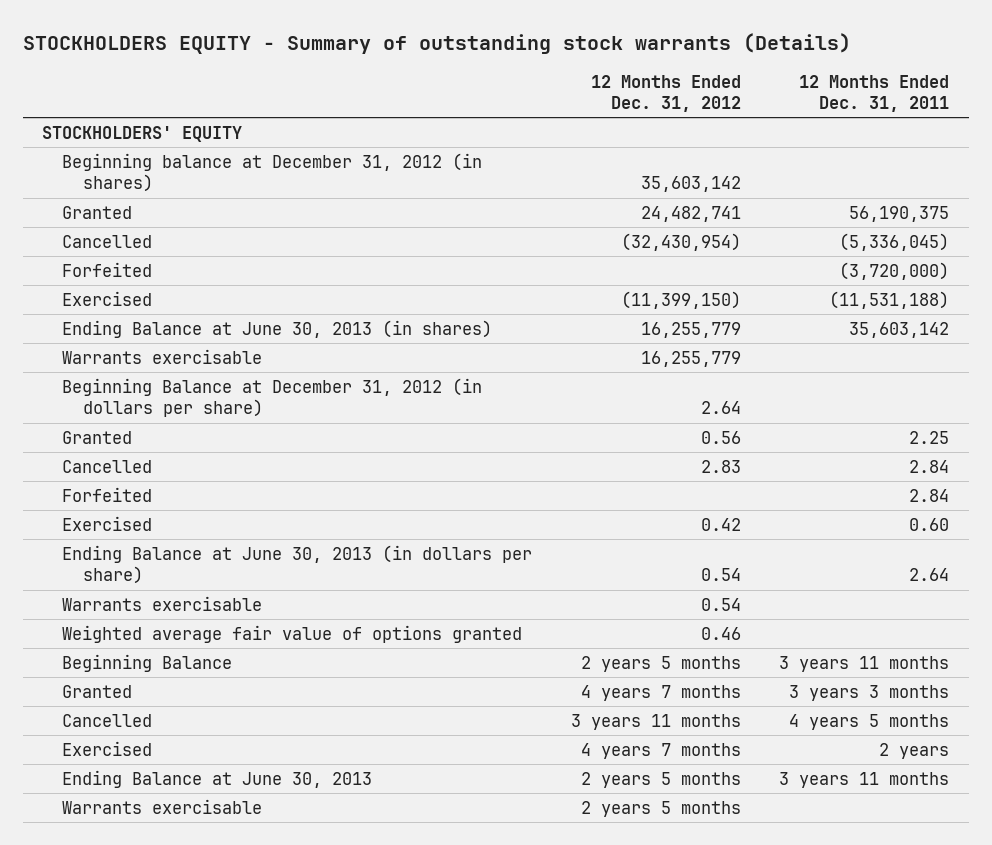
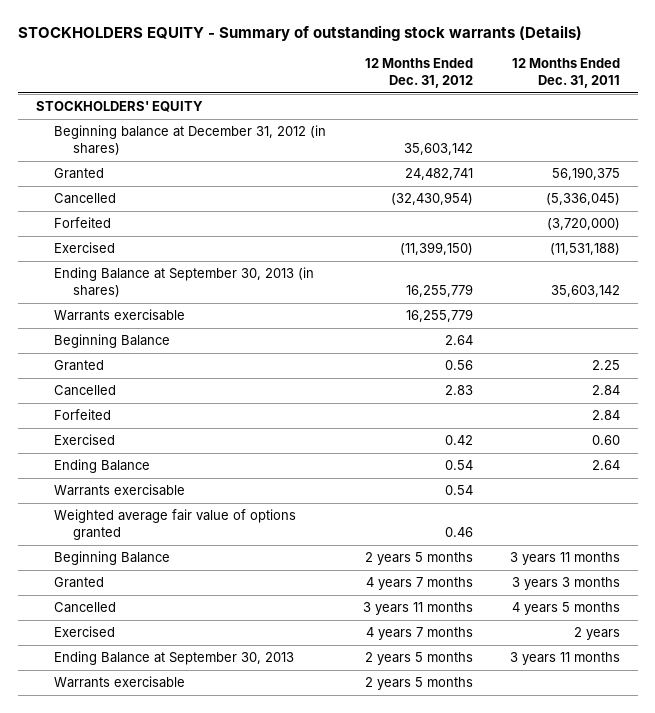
[62,319,493,338] Ending Balance at June 30, 2013 (in shares) -> [54,267,315,297] Ending Balance at September 30, 2013 (in shares)
[62,377,483,418] Beginning Balance at December 31, 2012 (in dollars per share) -> [54,334,171,349] Beginning Balance
[62,544,533,585] Ending Balance at June 30, 2013 (in dollars per share) -> [54,459,151,474] Ending Balance
[62,769,373,788] Ending Balance at June 30, 2013 -> [54,651,295,666] Ending Balance at September 30, 2013

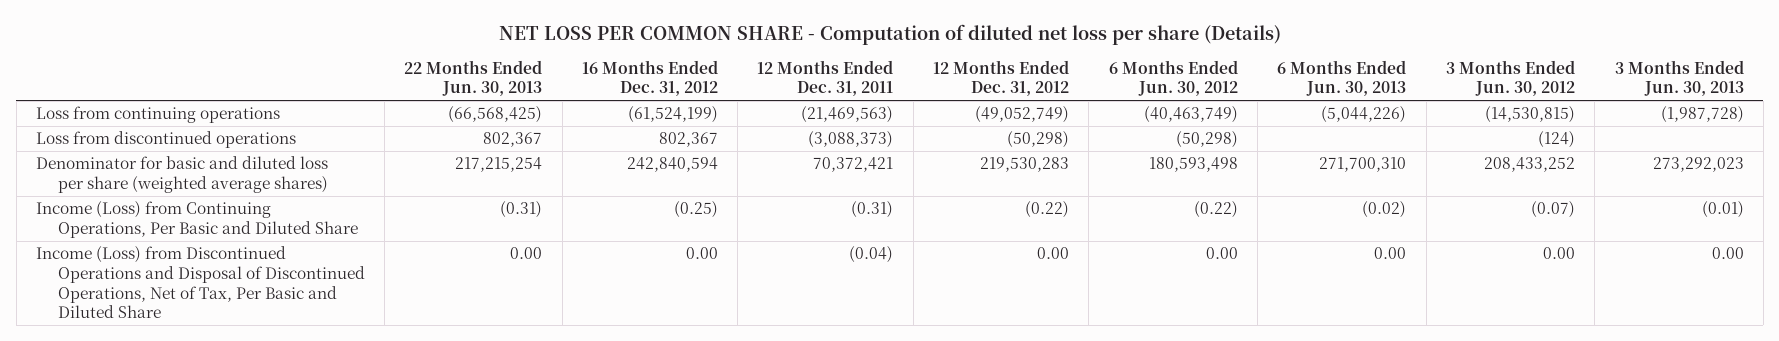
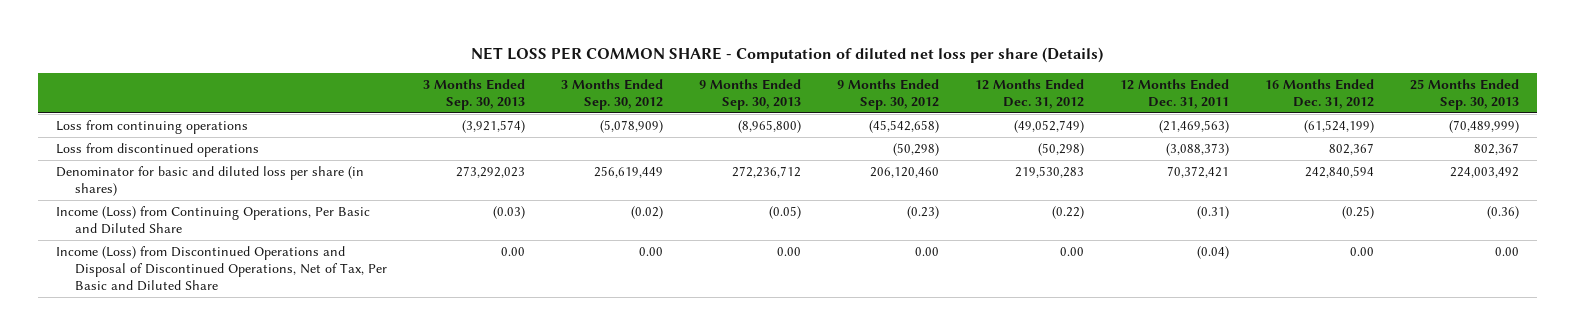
[404,59,543,97] 22 Months Ended Jun. 30, 2013 -> none
[1108,59,1238,97] 6 Months Ended Jun. 30, 2012 -> none
[1277,59,1407,97] 6 Months Ended Jun. 30, 2013 -> none
[1445,59,1575,97] 3 Months Ended Jun. 30, 2012 -> none
[1614,59,1744,97] 3 Months Ended Jun. 30, 2013 -> none
none -> [422,78,525,110] 3 Months Ended Sep. 30, 2013
none -> [560,78,663,110] 3 Months Ended Sep. 30, 2012
none -> [698,78,801,110] 9 Months Ended Sep. 30, 2013
none -> [836,78,939,110] 9 Months Ended Sep. 30, 2012
none -> [1410,78,1520,110] 25 Months Ended Sep. 30, 2013
[35,156,328,193] Denominator for basic and diluted loss per share (weighted average shares) -> [55,165,364,196] Denominator for basic and diluted loss per share (in shares)

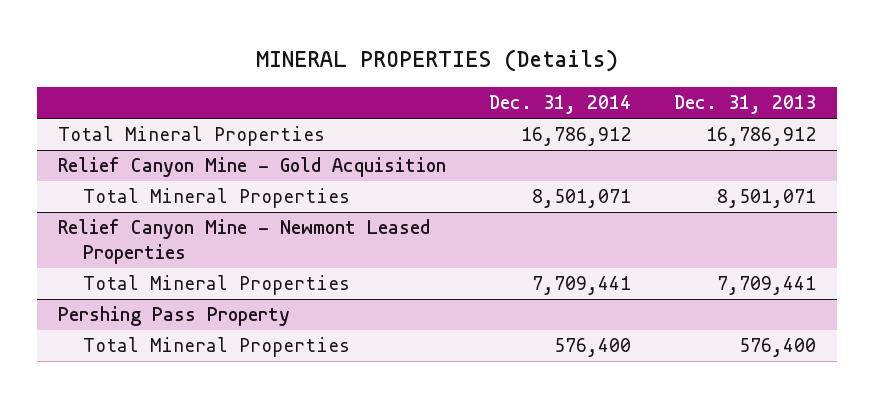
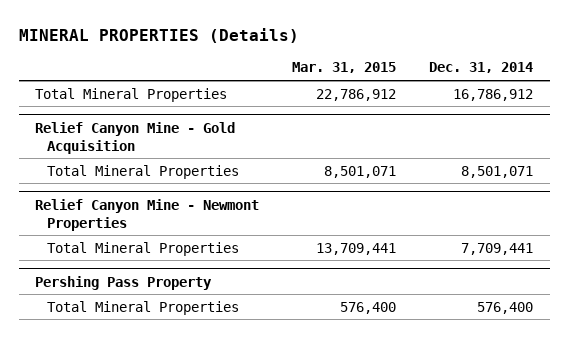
[674,95,817,115] Dec. 31, 2013 -> none
none -> [292,62,397,74] Mar. 31, 2015
[58,219,431,264] Relief Canyon Mine - Newmont Leased Properties -> [35,198,260,231] Relief Canyon Mine - Newmont Properties

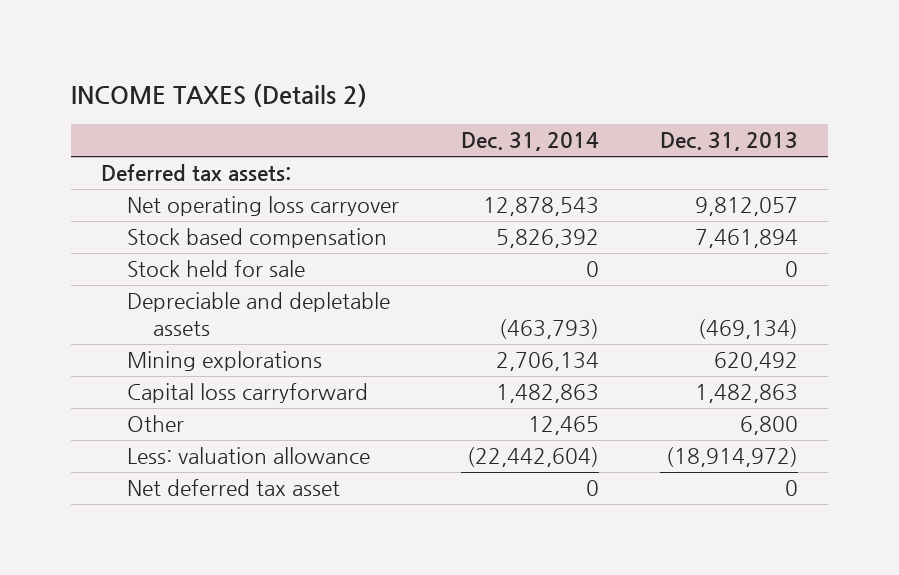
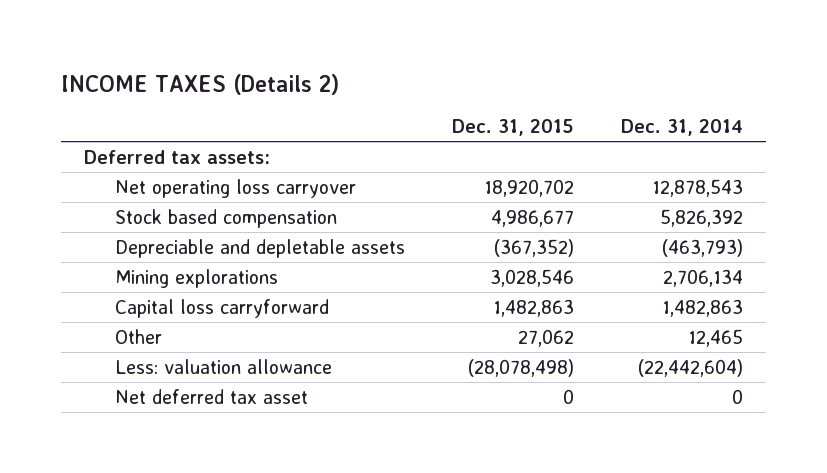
[659,132,798,152] Dec. 31, 2013 -> none
none -> [452,119,575,137] Dec. 31, 2015
[127,260,306,278] Stock held for sale -> none

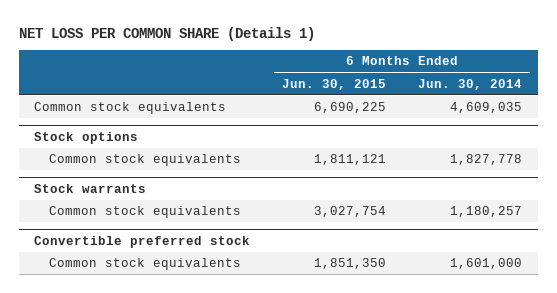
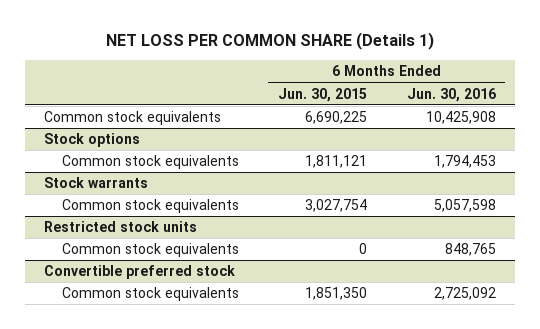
[418,78,523,90] Jun. 30, 2014 -> none
none -> [406,87,496,102] Jun. 30, 2016
none -> [44,221,198,233] Restricted stock units
none -> [61,243,239,258] Common stock equivalents

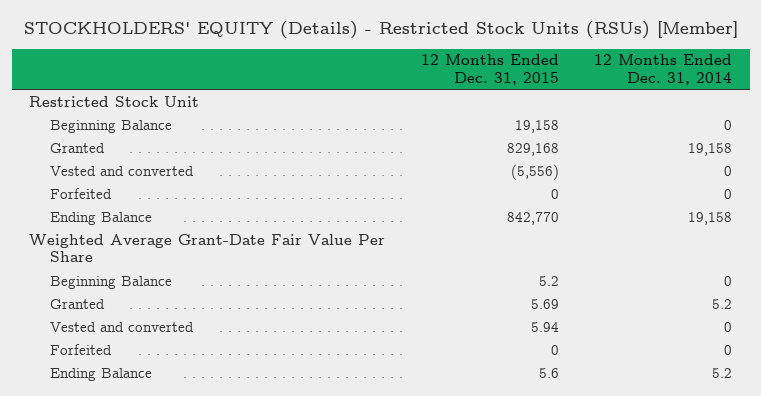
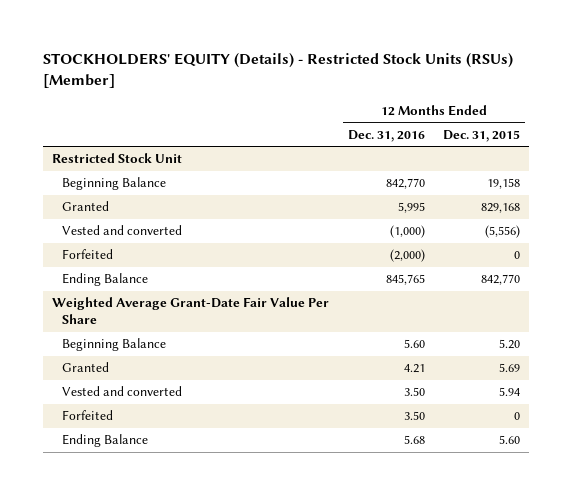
[593,54,732,85] 12 Months Ended Dec. 31, 2014 -> none
none -> [347,129,425,142] Dec. 31, 2016
[538,275,559,286] 5.2 -> [499,339,521,350] 5.20
[538,367,559,378] 5.6 -> [499,435,521,445] 5.60

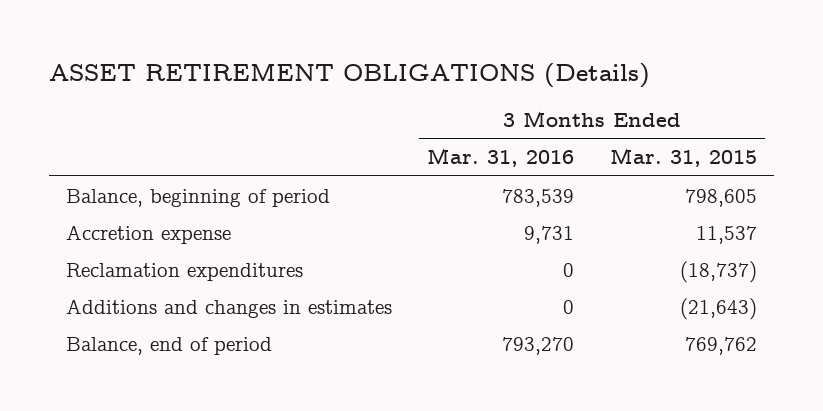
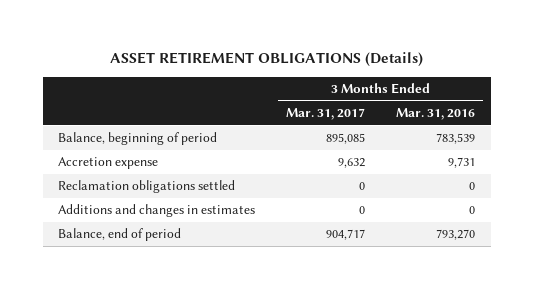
[609,148,757,168] Mar. 31, 2015 -> none
none -> [286,107,366,120] Mar. 31, 2017
[66,262,304,281] Reclamation expenditures -> [58,180,236,194] Reclamation obligations settled

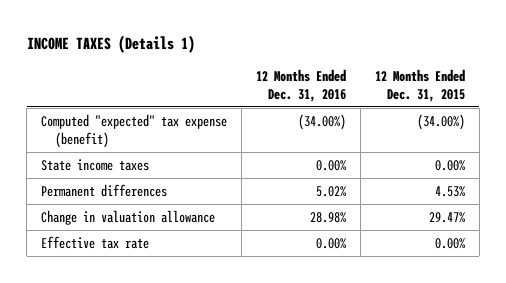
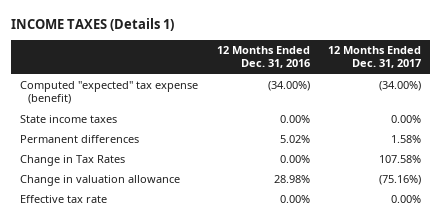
[374,68,465,102] 12 Months Ended Dec. 31, 2015 -> none
none -> [327,46,421,69] 12 Months Ended Dec. 31, 2017
none -> [20,155,126,167] Change in Tax Rates

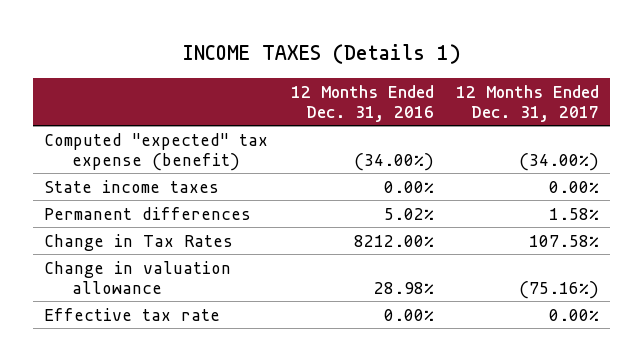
[279,155,310,164] 0.00% -> [353,234,434,247] 8212.00%

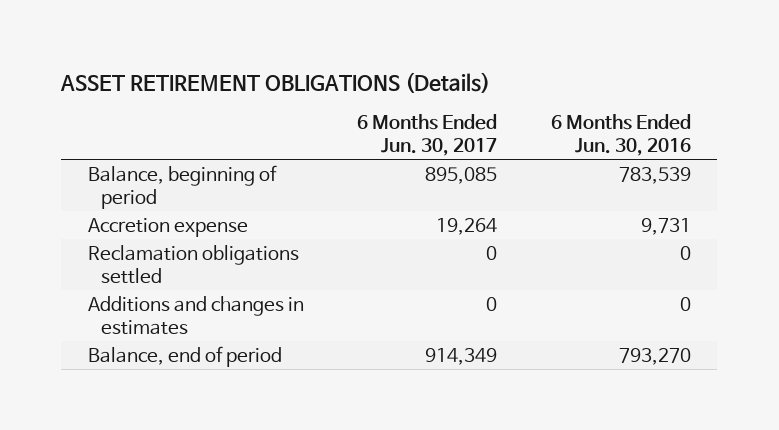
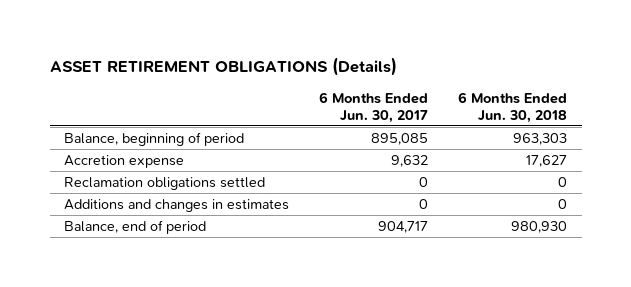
[550,113,691,156] 6 Months Ended Jun. 30, 2016 -> none
none -> [457,91,567,123] 6 Months Ended Jun. 30, 2018
[436,217,498,235] 19,264 -> [391,154,429,167] 9,632
[425,347,498,365] 914,349 -> [378,220,429,233] 904,717

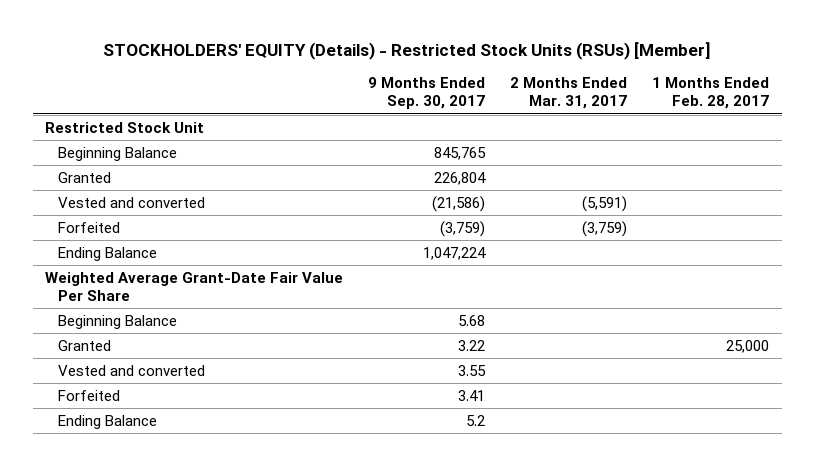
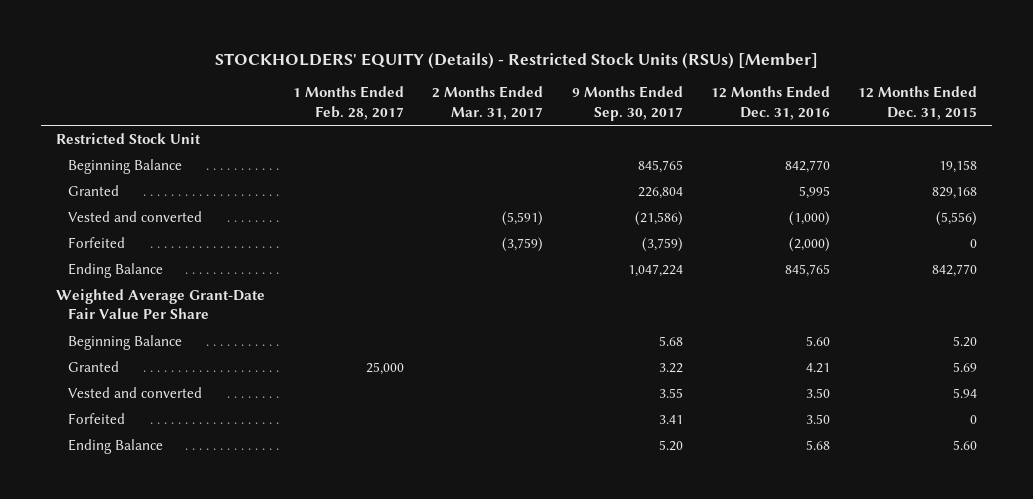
none -> [711,86,831,120] 12 Months Ended Dec. 31, 2016
none -> [858,86,978,120] 12 Months Ended Dec. 31, 2015
[466,414,486,426] 5.2 -> [658,440,683,452] 5.20

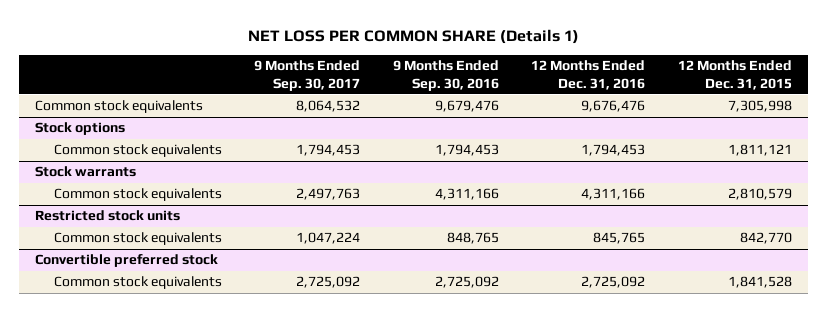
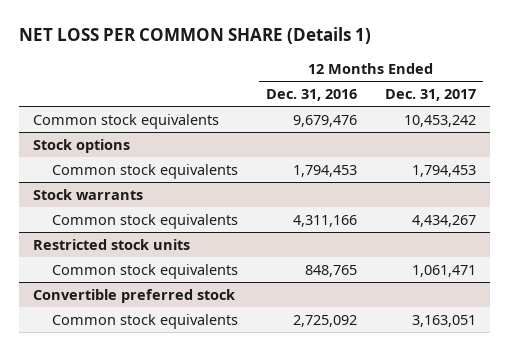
[254,59,361,91] 9 Months Ended Sep. 30, 2017 -> none
[392,59,499,91] 9 Months Ended Sep. 30, 2016 -> none
[677,59,792,90] 12 Months Ended Dec. 31, 2015 -> none
none -> [385,89,477,102] Dec. 31, 2017
[581,100,646,113] 9,676,476 -> [293,114,358,127] 9,679,476
[593,232,646,245] 845,765 -> [305,264,358,277] 848,765

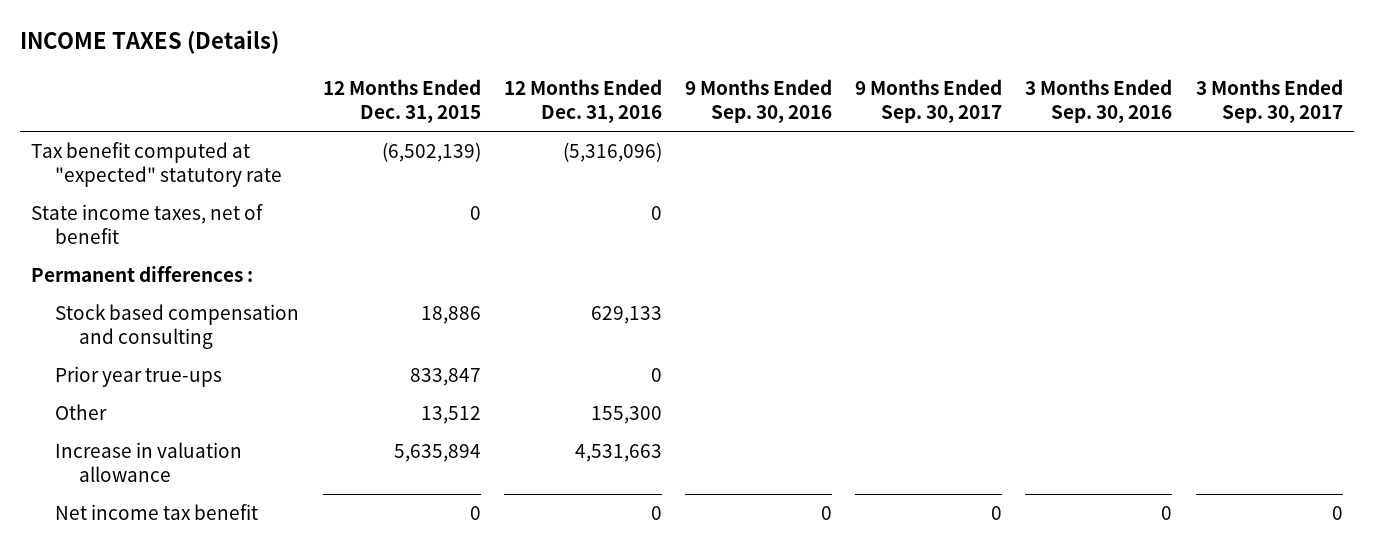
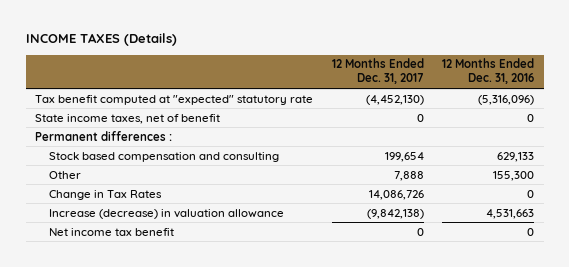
[322,78,481,123] 12 Months Ended Dec. 31, 2015 -> none
[685,78,833,123] 9 Months Ended Sep. 30, 2016 -> none
[855,78,1003,123] 9 Months Ended Sep. 30, 2017 -> none
[1025,78,1173,123] 3 Months Ended Sep. 30, 2016 -> none
[1195,78,1343,123] 3 Months Ended Sep. 30, 2017 -> none
none -> [331,58,424,85] 12 Months Ended Dec. 31, 2017
[55,366,223,388] Prior year true-ups -> none
none -> [48,189,162,200] Change in Tax Rates
[55,442,243,483] Increase in valuation allowance -> [48,208,284,219] Increase (decrease) in valuation allowance

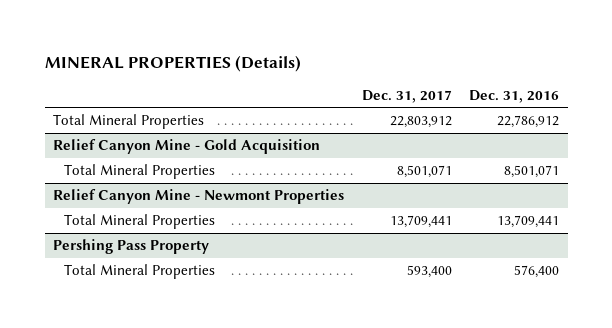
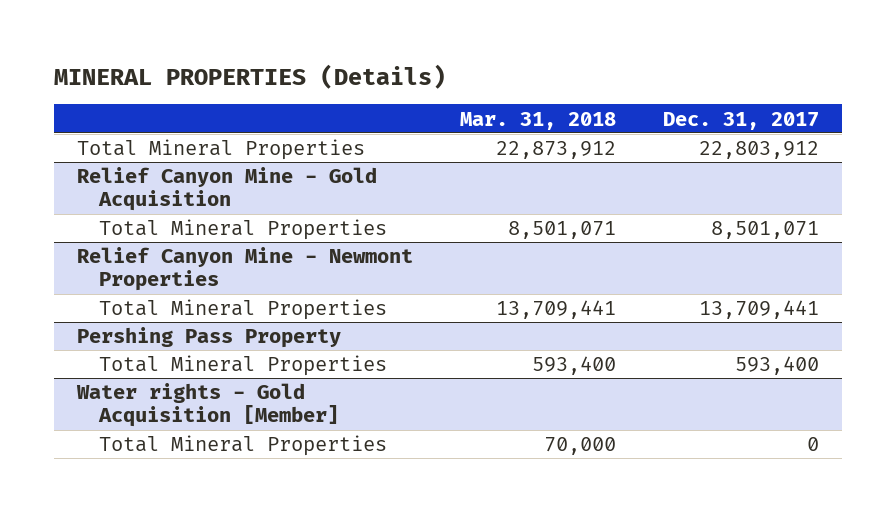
[469,89,560,103] Dec. 31, 2016 -> none
none -> [459,111,616,130] Mar. 31, 2018
none -> [76,383,339,428] Water rights - Gold Acquisition [Member]
none -> [98,435,387,457] Total Mineral Properties

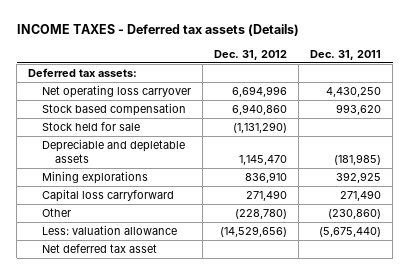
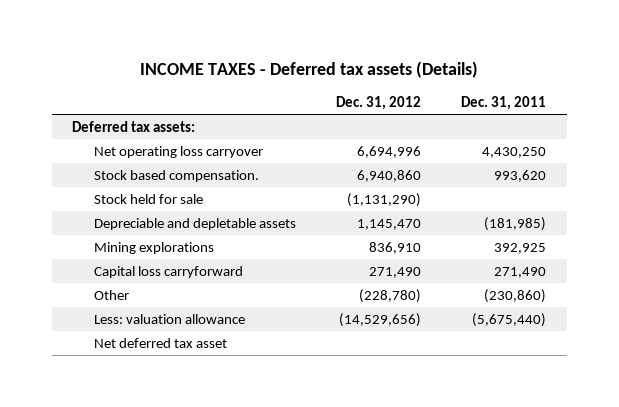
[41,103,186,117] Stock based compensation -> [93,169,259,182] Stock based compensation.

